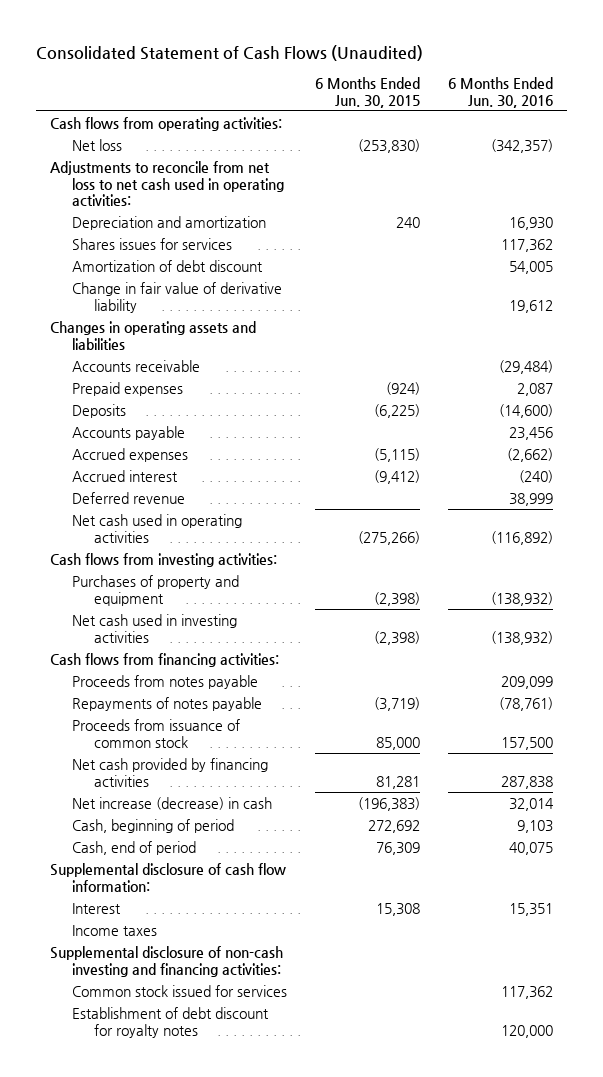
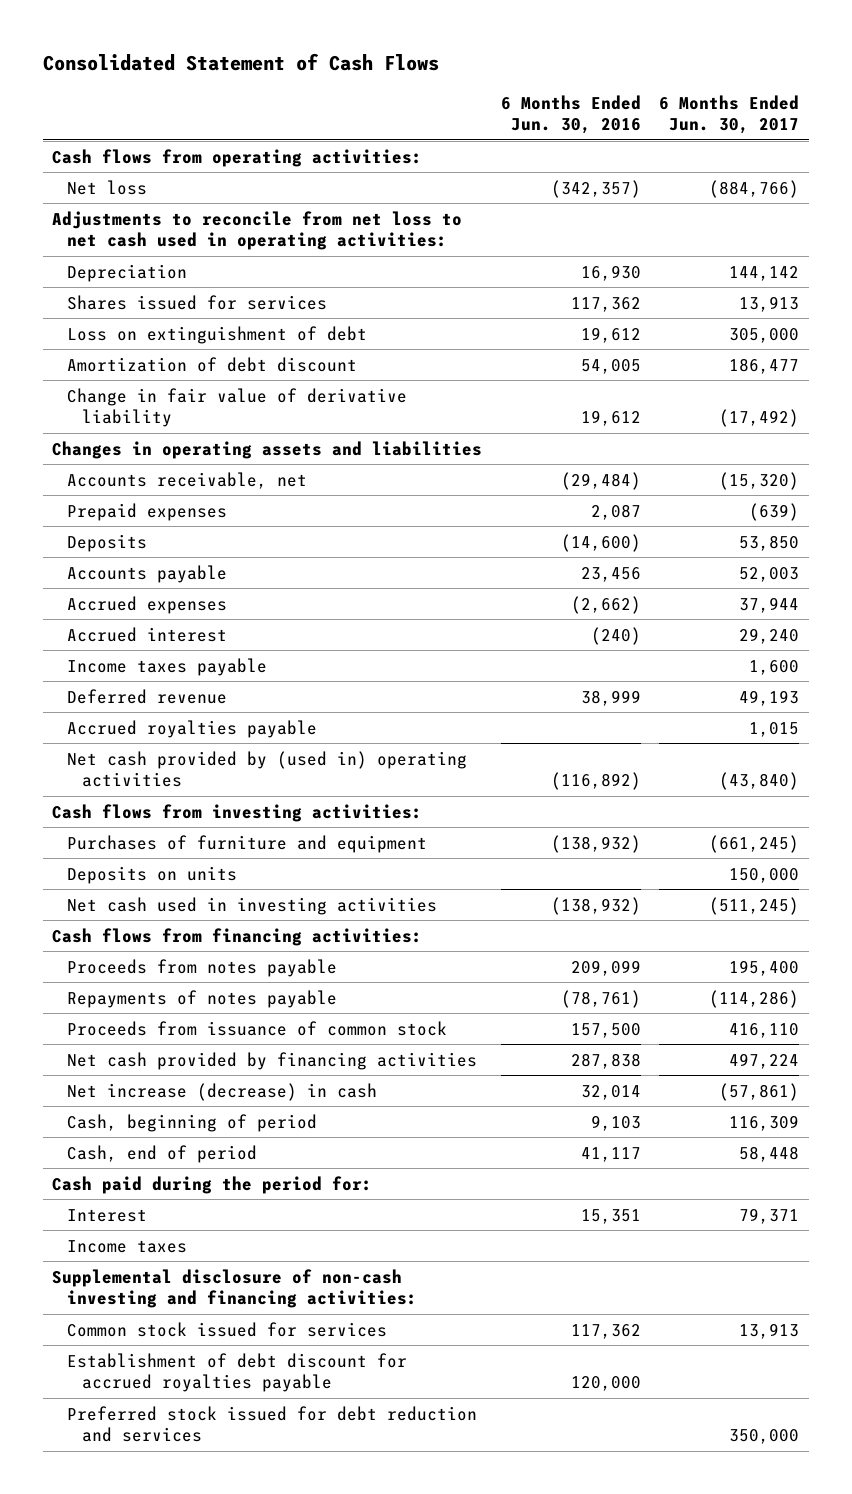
[36,44,424,61] Consolidated Statement of Cash Flows (Unaudited) -> [42,52,439,71] Consolidated Statement of Cash Flows
[314,77,420,108] 6 Months Ended Jun. 30, 2015 -> none
none -> [659,94,800,135] 6 Months Ended Jun. 30, 2017
[72,215,267,230] Depreciation and amortization -> [67,263,188,282] Depreciation
[72,237,233,250] Shares issues for services -> [67,294,328,310] Shares issued for services
none -> [67,325,368,344] Loss on extinguishment of debt
[72,359,201,372] Accounts receivable -> [67,471,308,489] Accounts receivable, net
none -> [67,657,268,676] Income taxes payable
none -> [67,719,318,738] Accrued royalties payable
[72,513,243,543] Net cash used in operating activities -> [67,750,468,788] Net cash provided by (used in) operating activities
[72,574,240,606] Purchases of property and equipment -> [67,834,428,853] Purchases of furniture and equipment
none -> [67,865,238,884] Deposits on units
[50,862,287,892] Supplemental disclosure of cash flow information: -> none
[508,841,553,855] 40,075 -> [580,1146,641,1162] 41,117
none -> [52,1175,373,1194] Cash paid during the period for:
[72,1006,270,1038] Establishment of debt discount for royalty notes -> [67,1352,408,1393] Establishment of debt discount for accrued royalties payable
none -> [67,1405,478,1443] Preferred stock issued for debt reduction and services

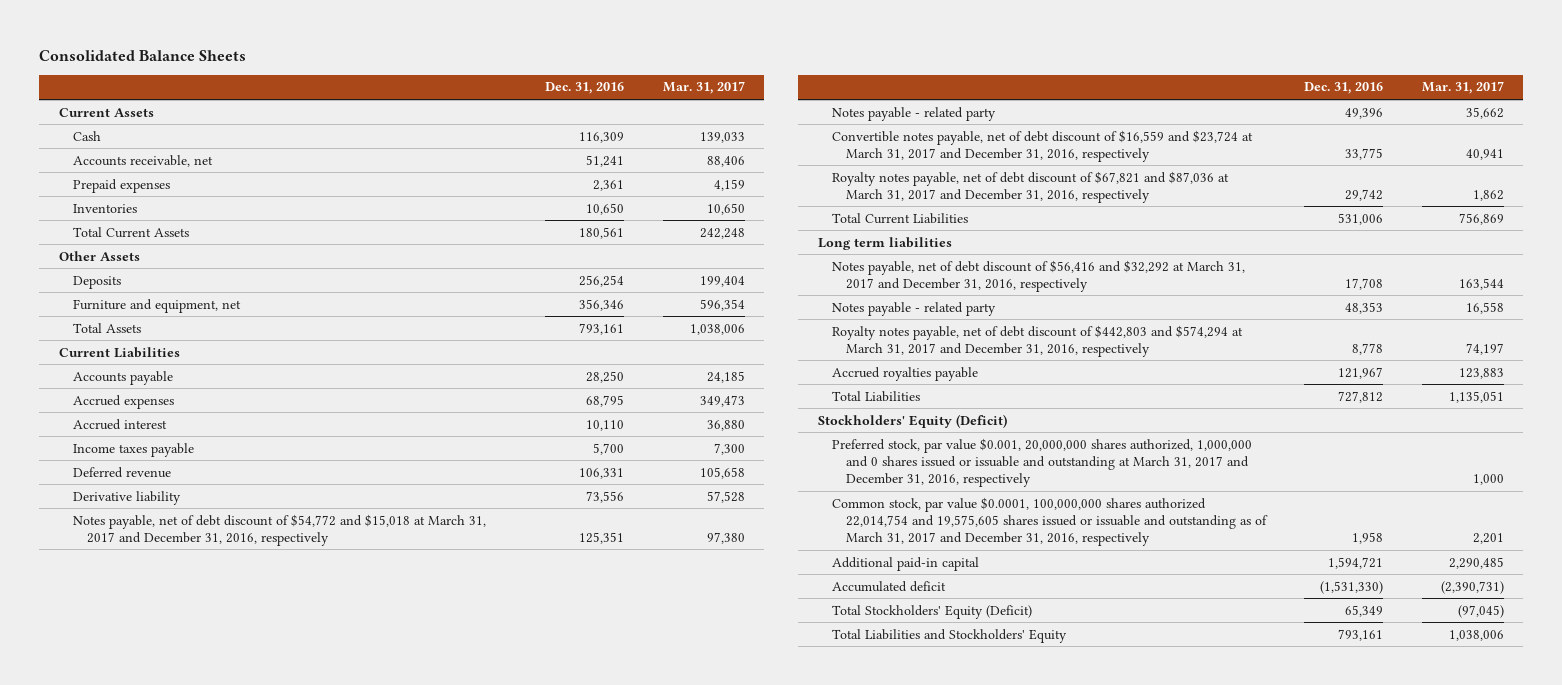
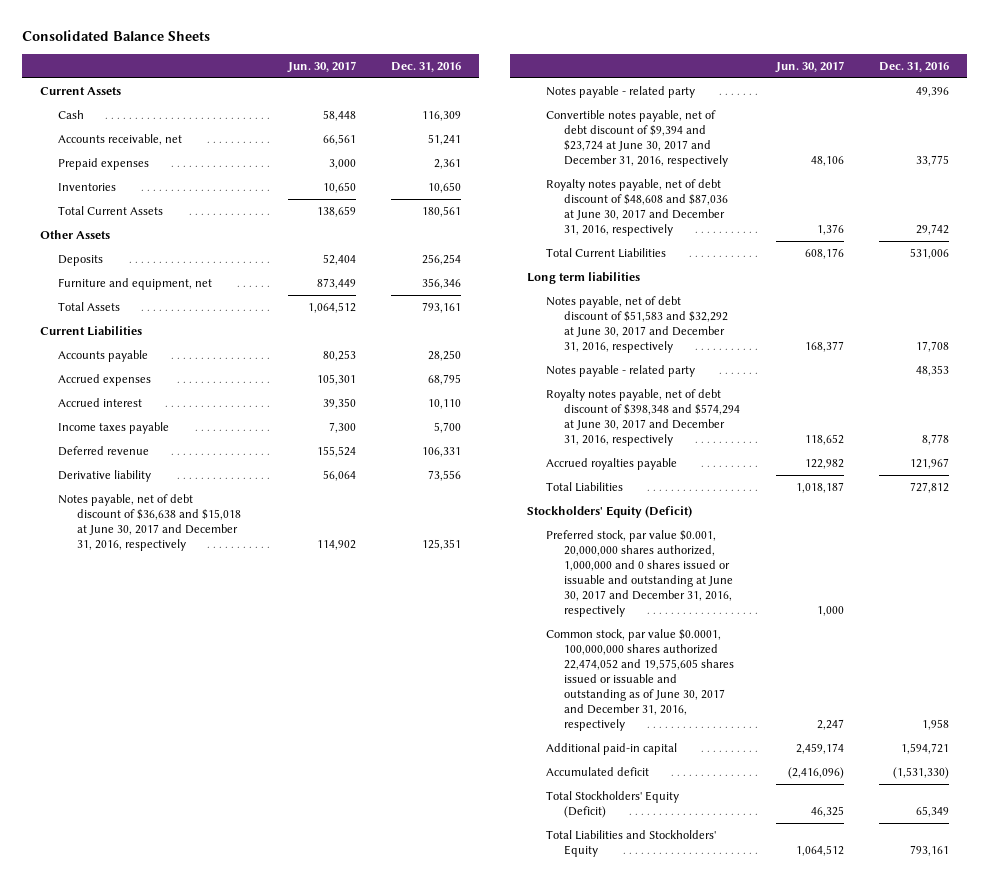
[662,81,745,95] Mar. 31, 2017 -> none
none -> [286,60,356,73] Jun. 30, 2017
[72,513,486,546] Notes payable, net of debt discount of $54,772 and $15,018 at March 31, 2017 and December 31, 2016, respectively -> [58,493,241,552] Notes payable, net of debt discount of $36,638 and $15,018 at June 30, 2017 and December 31, 2016, respectively
[831,129,1253,162] Convertible notes payable, net of debt discount of $16,559 and $23,724 at March 31, 2017 and December 31, 2016, respectively -> [545,109,729,168] Convertible notes payable, net of debt discount of $9,394 and $23,724 at June 30, 2017 and December 31, 2016, respectively
[831,170,1229,203] Royalty notes payable, net of debt discount of $67,821 and $87,036 at March 31, 2017 and December 31, 2016, respectively -> [545,178,729,237] Royalty notes payable, net of debt discount of $48,608 and $87,036 at June 30, 2017 and December 31, 2016, respectively
[831,259,1245,292] Notes payable, net of debt discount of $56,416 and $32,292 at March 31, 2017 and December 31, 2016, respectively -> [545,295,729,354] Notes payable, net of debt discount of $51,583 and $32,292 at June 30, 2017 and December 31, 2016, respectively
[831,324,1243,357] Royalty notes payable, net of debt discount of $442,803 and $574,294 at March 31, 2017 and December 31, 2016, respectively -> [545,388,741,447] Royalty notes payable, net of debt discount of $398,348 and $574,294 at June 30, 2017 and December 31, 2016, respectively
[831,437,1252,488] Preferred stock, par value $0.001, 20,000,000 shares authorized, 1,000,000 and 0 shares issued or issuable and outstanding at March 31, 2017 and December 31, 2016, respectively -> [545,529,734,618] Preferred stock, par value $0.001, 20,000,000 shares authorized, 1,000,000 and 0 shares issued or issuable and outstanding at June 30, 2017 and December 31, 2016, respectively
[831,496,1268,547] Common stock, par value $0.0001, 100,000,000 shares authorized 22,014,754 and 19,575,605 shares issued or issuable and outstanding as of March 31, 2017 and December 31, 2016, respectively -> [545,628,735,732] Common stock, par value $0.0001, 100,000,000 shares authorized 22,474,052 and 19,575,605 shares issued or issuable and outstanding as of June 30, 2017 and December 31, 2016, respectively

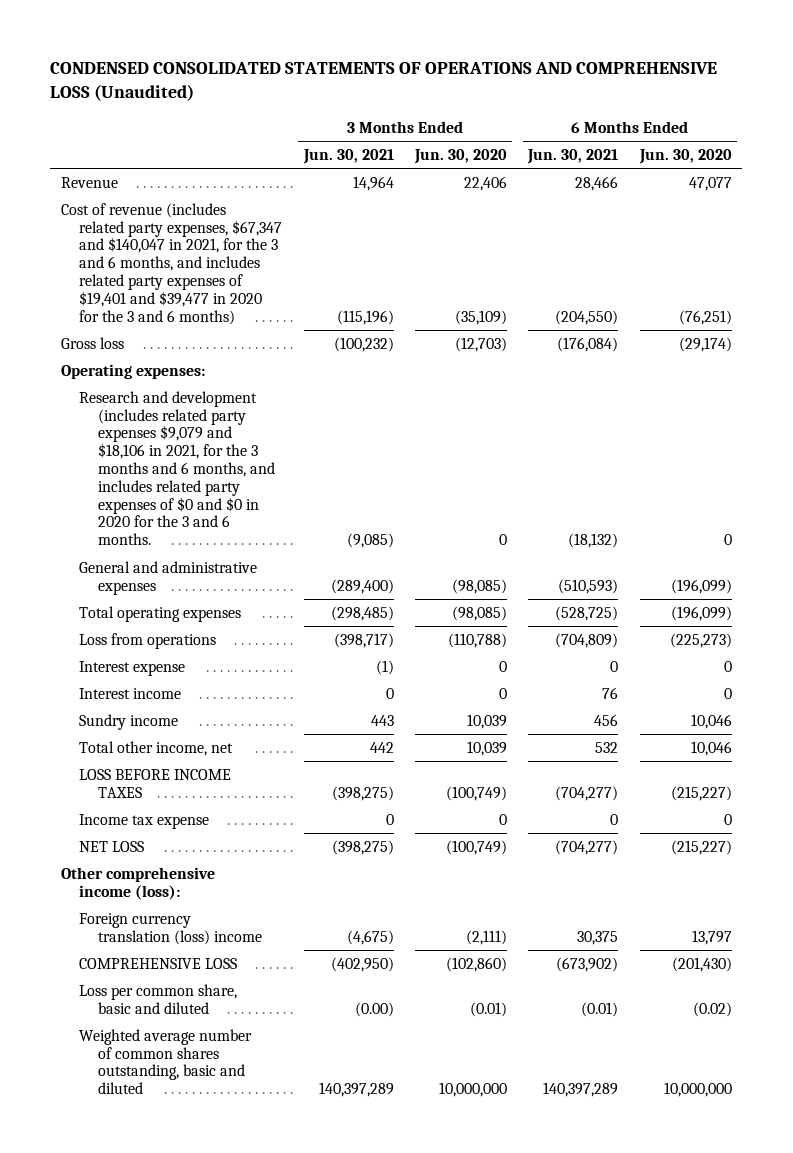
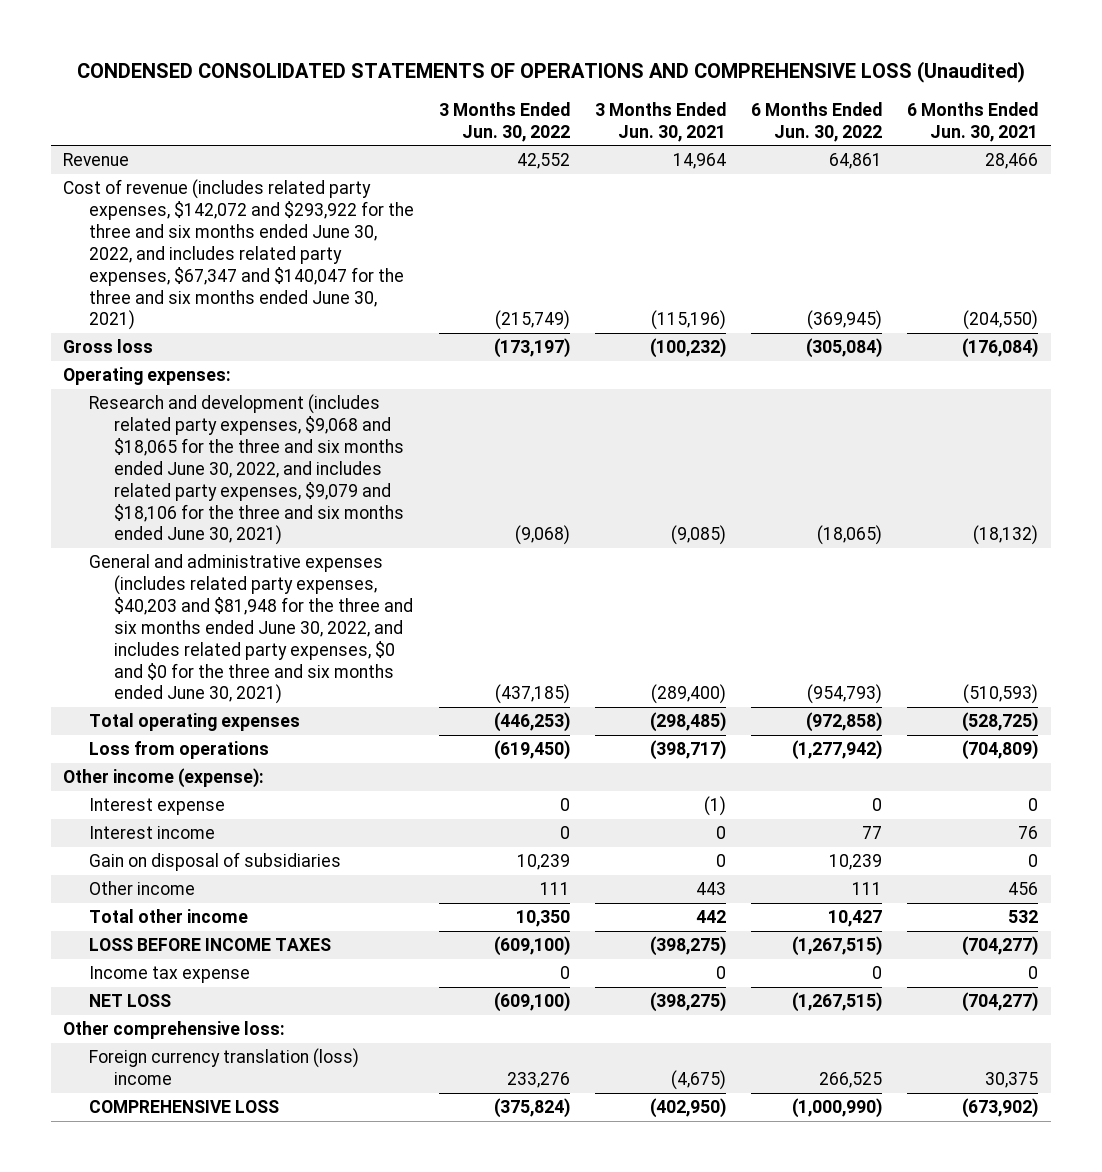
[414,148,508,164] Jun. 30, 2020 -> none
[638,148,732,164] Jun. 30, 2020 -> none
none -> [438,101,570,142] 3 Months Ended Jun. 30, 2022
none -> [751,101,883,142] 6 Months Ended Jun. 30, 2022
[61,202,283,325] Cost of revenue (includes related party expenses, $67,347 and $140,047 in 2021, for the 3 and 6 months, and includes related party expenses of $19,401 and $39,477 in 2020 for the 3 and 6 months) -> [63,179,414,331] Cost of revenue (includes related party expenses, $142,072 and $293,922 for the three and six months ended June 30, 2022, and includes related party expenses, $67,347 and $140,047 for the three and six months ended June 30, 2021)
[79,390,275,546] Research and development (includes related party expenses $9,079 and $18,106 in 2021, for the 3 months and 6 months, and includes related party expenses of $0 and $0 in 2020 for the 3 and 6 months. -> [88,394,404,546] Research and development (includes related party expenses, $9,068 and $18,065 for the three and six months ended June 30, 2022, and includes related party expenses, $9,079 and $18,106 for the three and six months ended June 30, 2021)
[79,560,258,595] General and administrative expenses -> [88,554,413,705] General and administrative expenses (includes related party expenses, $40,203 and $81,948 for the three and six months ended June 30, 2022, and includes related party expenses, $0 and $0 for the three and six months ended June 30, 2021)
none -> [63,768,265,789] Other income (expense):
none -> [88,852,341,872] Gain on disposal of subsidiaries
[79,713,179,730] Sundry income -> [88,881,195,896] Other income
[79,740,234,756] Total other income, net -> [88,909,248,924] Total other income
[61,866,216,900] Other comprehensive income (loss): -> [63,1021,286,1040] Other comprehensive loss:
[79,983,238,1014] Loss per common share, basic and diluted -> none
[79,1028,253,1095] Weighted average number of common shares outstanding, basic and diluted -> none

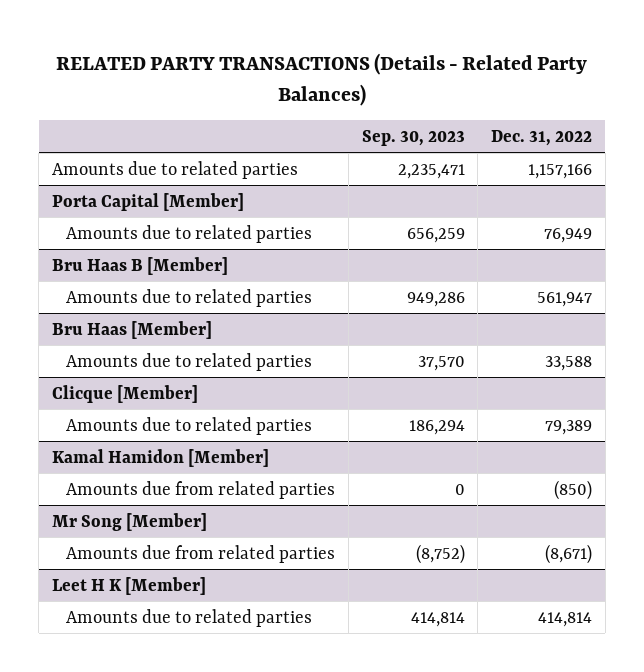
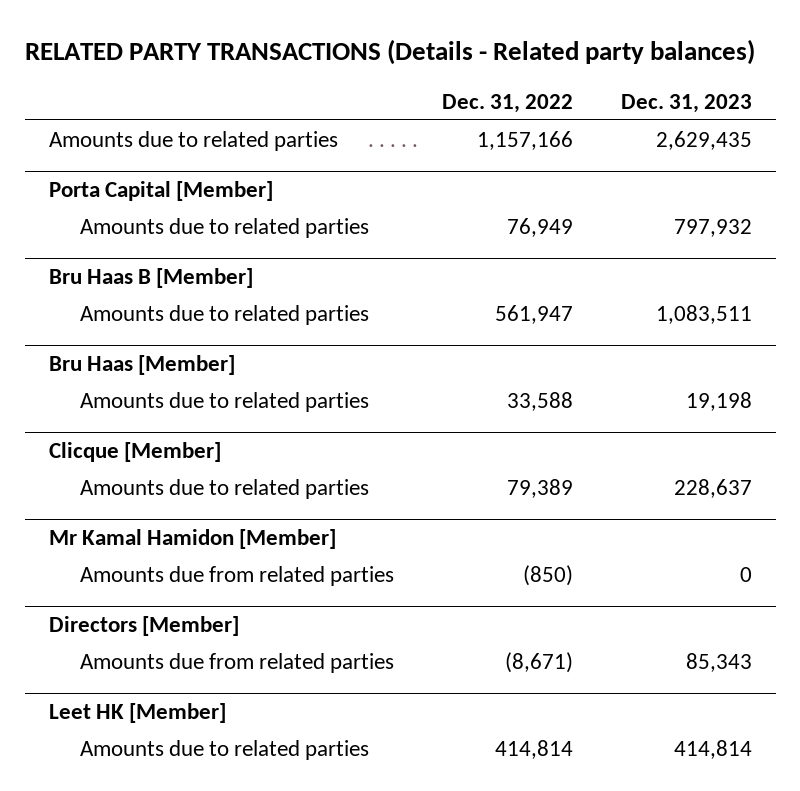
[56,52,588,106] RELATED PARTY TRANSACTIONS (Details - Related Party Balances) -> [24,39,755,66] RELATED PARTY TRANSACTIONS (Details - Related party balances)
[361,130,465,147] Sep. 30, 2023 -> none
none -> [620,93,752,113] Dec. 31, 2023
[51,448,269,467] Kamal Hamidon [Member] -> [48,529,336,550] Mr Kamal Hamidon [Member]
[51,512,207,531] Mr Song [Member] -> none
none -> [48,616,239,637] Directors [Member]
[51,576,206,595] Leet H K [Member] -> [48,703,226,724] Leet HK [Member]

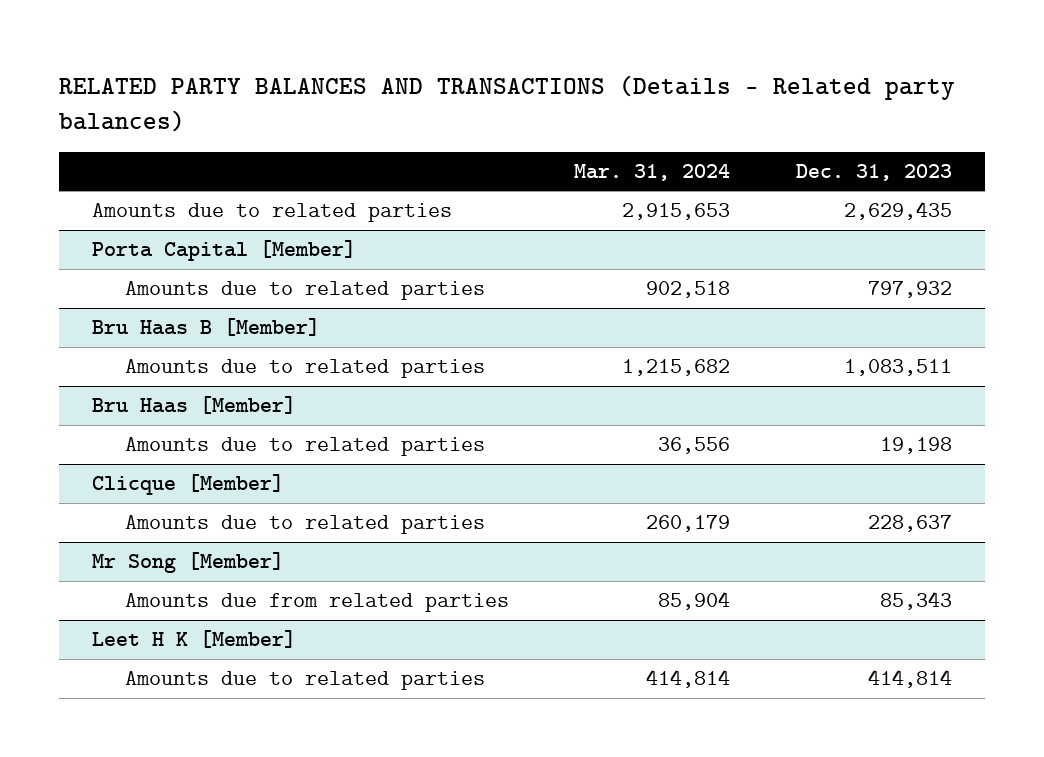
[24,39,755,66] RELATED PARTY TRANSACTIONS (Details - Related party balances) -> [59,75,956,133] RELATED PARTY BALANCES AND TRANSACTIONS (Details - Related party balances)
[442,93,574,113] Dec. 31, 2022 -> none
none -> [574,163,731,181] Mar. 31, 2024
[48,529,336,550] Mr Kamal Hamidon [Member] -> none
[80,565,395,586] Amounts due from related parties -> none
[48,616,239,637] Directors [Member] -> none
none -> [91,552,284,574] Mr Song [Member]
[48,703,226,724] Leet HK [Member] -> [91,630,296,649] Leet H K [Member]

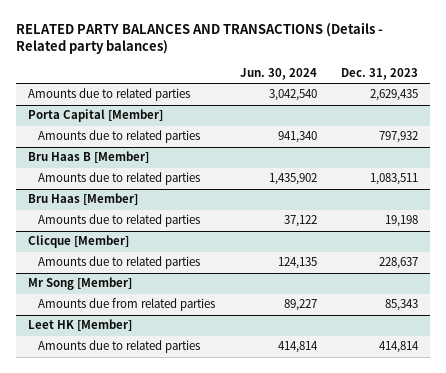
[574,163,731,181] Mar. 31, 2024 -> none
none -> [239,67,317,80] Jun. 30, 2024
[91,630,296,649] Leet H K [Member] -> [28,319,133,332] Leet HK [Member]

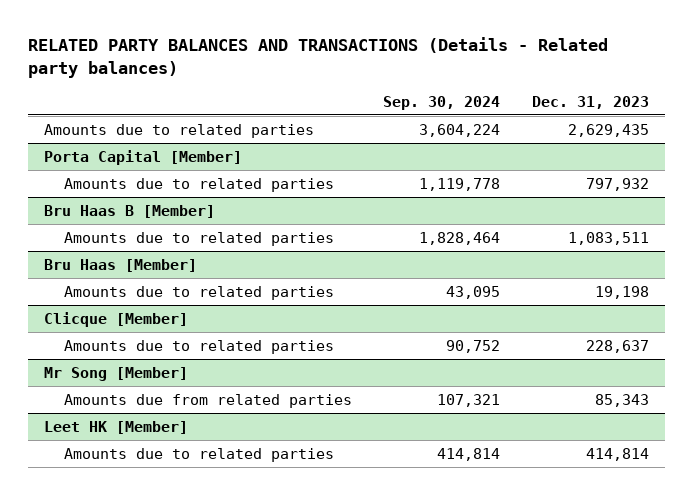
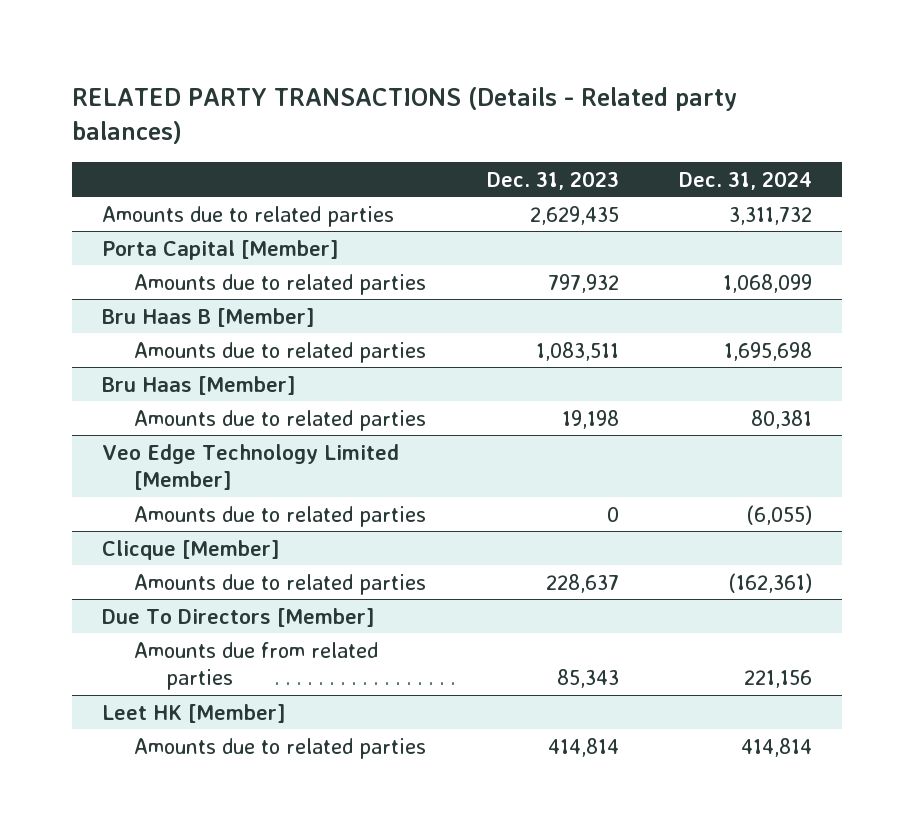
[28,36,609,78] RELATED PARTY BALANCES AND TRANSACTIONS (Details - Related party balances) -> [71,86,737,145] RELATED PARTY TRANSACTIONS (Details - Related party balances)
[383,95,501,110] Sep. 30, 2024 -> none
none -> [678,170,812,190] Dec. 31, 2024
none -> [102,443,400,491] Veo Edge Technology Limited [Member]
none -> [134,505,427,527] Amounts due to related parties
[44,366,189,381] Mr Song [Member] -> none
none -> [102,607,376,627] Due To Directors [Member]

